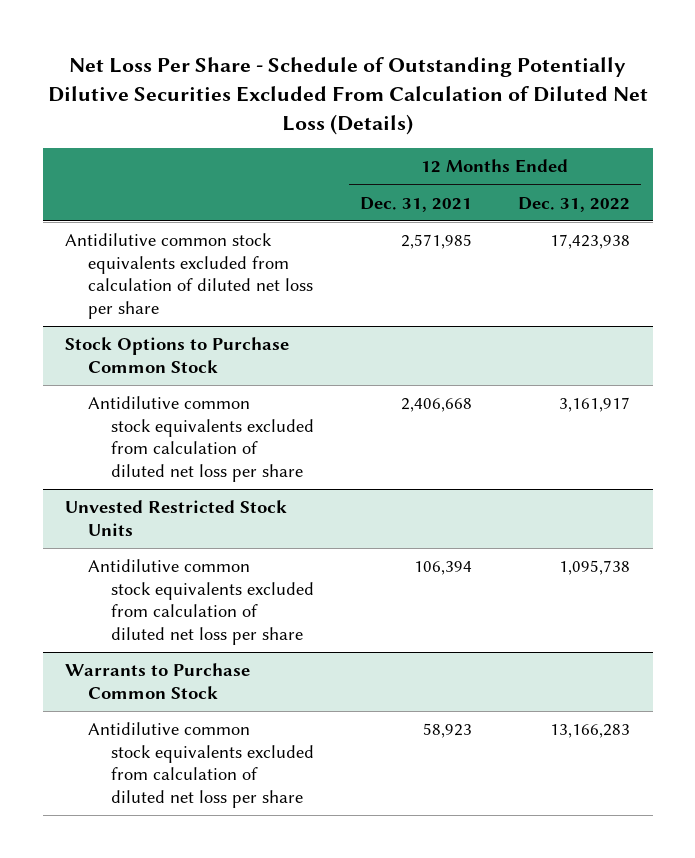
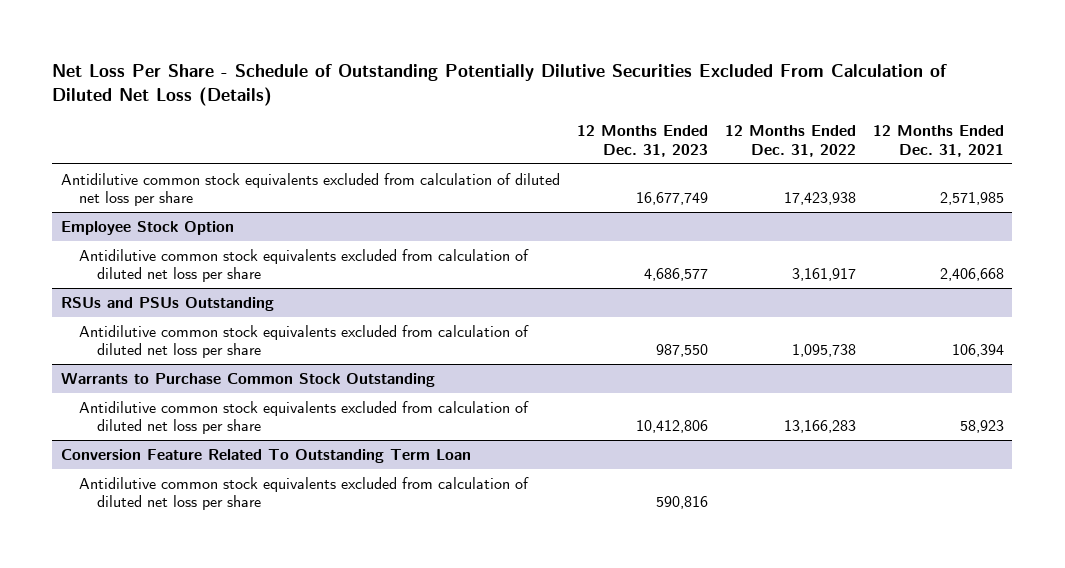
none -> [576,125,708,157] 12 Months Ended Dec. 31, 2023
[65,337,290,373] Stock Options to Purchase Common Stock -> [60,220,234,235] Employee Stock Option
[65,500,288,536] Unvested Restricted Stock Units -> none
none -> [60,296,274,311] RSUs and PSUs Outstanding
[65,663,251,699] Warrants to Purchase Common Stock -> [60,372,435,387] Warrants to Purchase Common Stock Outstanding
none -> [60,448,471,463] Conversion Feature Related To Outstanding Term Loan
none -> [78,476,529,511] Antidilutive common stock equivalents excluded from calculation of diluted net loss per share

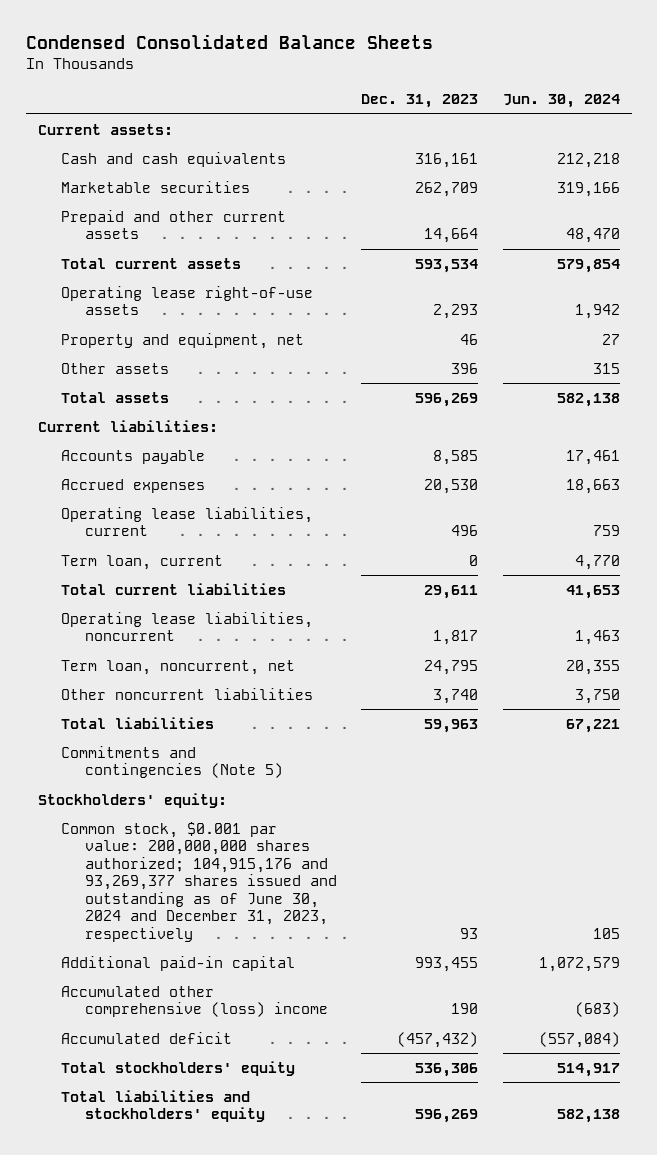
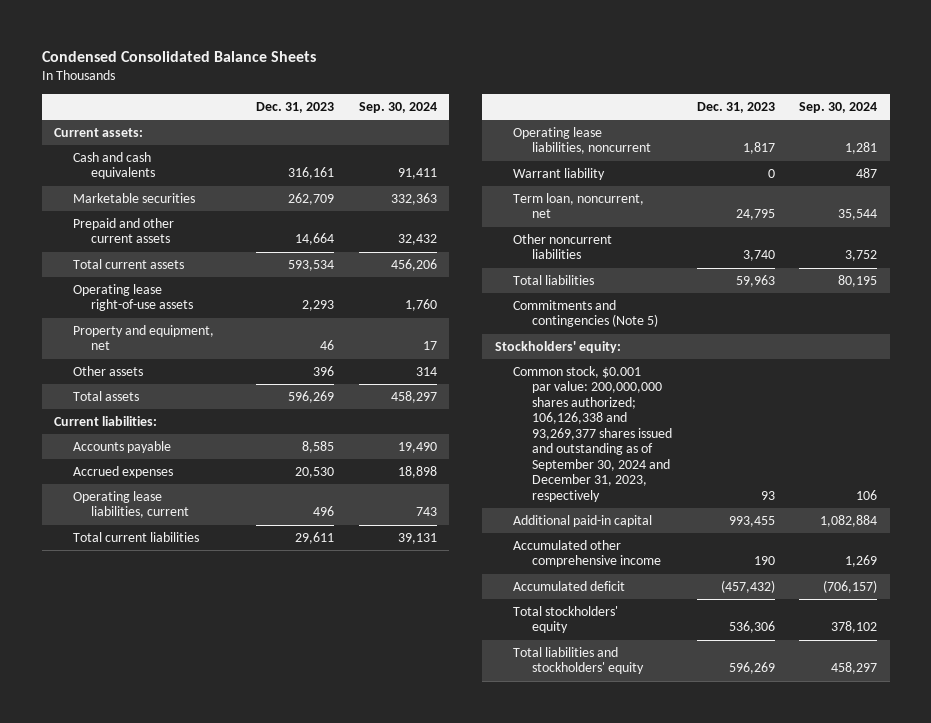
[502,94,620,109] Jun. 30, 2024 -> none
none -> [358,101,437,113] Sep. 30, 2024
[61,554,224,570] Term loan, current -> none
none -> [513,168,606,181] Warrant liability
[61,821,338,942] Common stock, $0.001 par value: 200,000,000 shares authorized; 104,915,176 and 93,269,377 shares issued and outstanding as of June 30, 2024 and December 31, 2023, respectively -> [513,366,673,502] Common stock, $0.001 par value: 200,000,000 shares authorized; 106,126,338 and 93,269,377 shares issued and outstanding as of September 30, 2024 and December 31, 2023, respectively
[61,985,329,1018] Accumulated other comprehensive (loss) income -> [513,540,662,568] Accumulated other comprehensive income

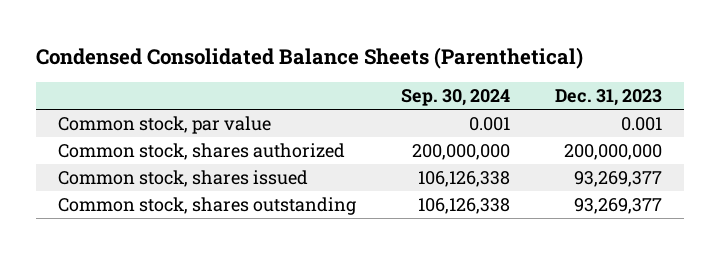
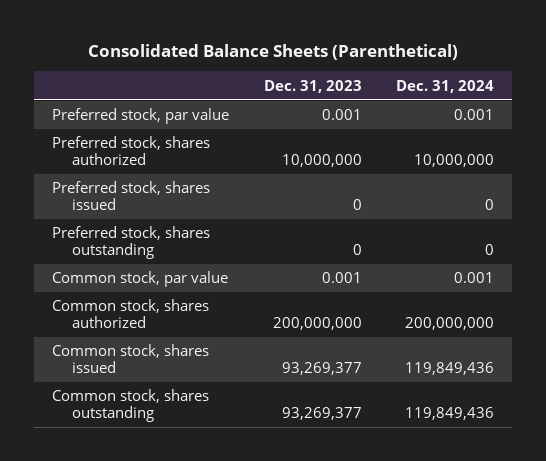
[36,46,584,69] Condensed Consolidated Balance Sheets (Parenthetical) -> [88,43,459,60] Consolidated Balance Sheets (Parenthetical)
[400,88,510,106] Sep. 30, 2024 -> none
none -> [396,79,495,93] Dec. 31, 2024
none -> [51,108,229,125] Preferred stock, par value
none -> [51,136,210,166] Preferred stock, shares authorized
none -> [51,181,210,211] Preferred stock, shares issued
none -> [51,226,210,260] Preferred stock, shares outstanding

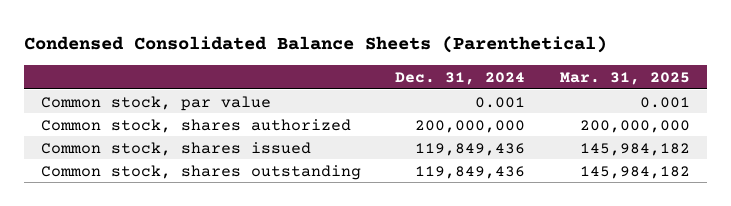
[88,43,459,60] Consolidated Balance Sheets (Parenthetical) -> [23,36,607,54] Condensed Consolidated Balance Sheets (Parenthetical)
[263,79,362,93] Dec. 31, 2023 -> none
none -> [559,71,690,85] Mar. 31, 2025
[51,108,229,125] Preferred stock, par value -> none
[51,136,210,166] Preferred stock, shares authorized -> none
[51,181,210,211] Preferred stock, shares issued -> none
[51,226,210,260] Preferred stock, shares outstanding -> none

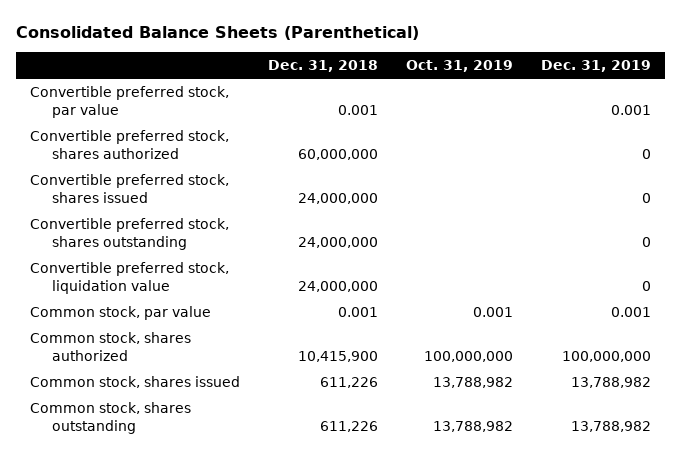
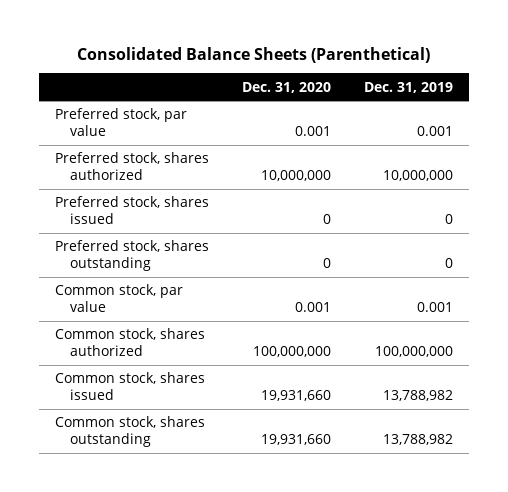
[267,60,378,73] Dec. 31, 2018 -> none
[406,60,514,73] Oct. 31, 2019 -> none
none -> [242,81,332,93] Dec. 31, 2020
[29,262,229,294] Convertible preferred stock, liquidation value -> none
[29,86,229,118] Convertible preferred stock, par value -> [55,108,188,137] Preferred stock, par value
[29,130,229,159] Convertible preferred stock, shares authorized -> [55,152,210,181] Preferred stock, shares authorized
[642,148,652,159] 0 -> [382,170,453,182] 10,000,000
[29,174,229,203] Convertible preferred stock, shares issued -> [55,196,210,225] Preferred stock, shares issued
[29,218,229,250] Convertible preferred stock, shares outstanding -> [55,240,210,272] Preferred stock, shares outstanding

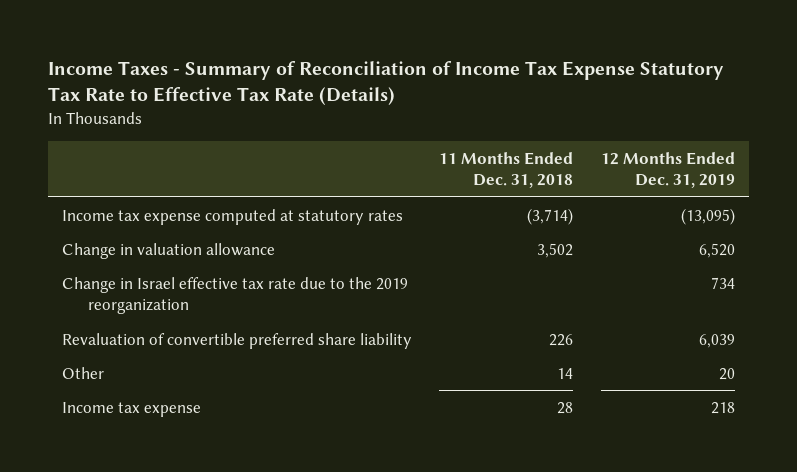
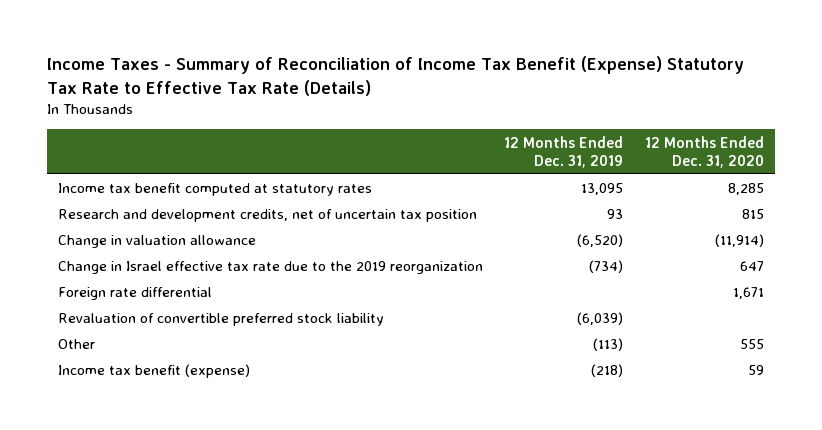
[48,60,725,106] Income Taxes - Summary of Reconciliation of Income Tax Expense Statutory Tax Rate to Effective Tax Rate (Details) -> [47,56,745,96] Income Taxes - Summary of Reconciliation of Income Tax Benefit (Expense) Statutory Tax Rate to Effective Tax Rate (Details)
[439,152,574,189] 11 Months Ended Dec. 31, 2018 -> none
none -> [644,135,764,168] 12 Months Ended Dec. 31, 2020
[61,208,403,225] Income tax expense computed at statutory rates -> [57,183,372,197] Income tax benefit computed at statutory rates
[681,207,736,225] (13,095) -> [581,183,624,196] 13,095
none -> [57,209,477,223] Research and development credits, net of uncertain tax position
[699,242,736,258] 6,520 -> [577,234,624,248] (6,520)
[711,276,736,289] 734 -> [589,260,624,274] (734)
none -> [57,287,212,301] Foreign rate differential
[61,332,412,349] Revaluation of convertible preferred share liability -> [57,313,384,327] Revaluation of convertible preferred stock liability
[699,333,736,348] 6,039 -> [577,312,624,326] (6,039)
[719,367,736,380] 20 -> [593,338,624,352] (113)
[61,401,201,417] Income tax expense -> [57,364,250,379] Income tax benefit (expense)
[711,401,736,414] 218 -> [591,364,624,378] (218)

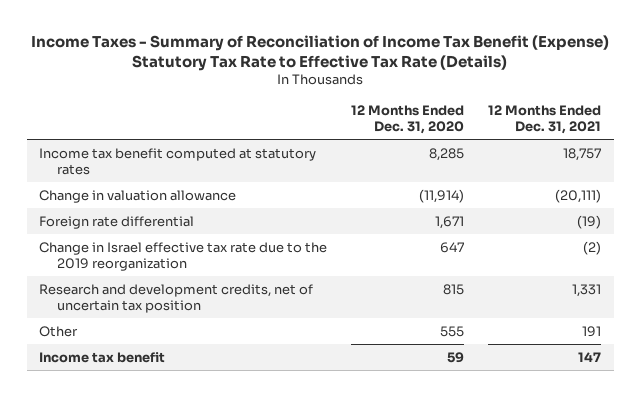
[504,135,624,168] 12 Months Ended Dec. 31, 2019 -> none
none -> [488,104,602,135] 12 Months Ended Dec. 31, 2021
[57,313,384,327] Revaluation of convertible preferred stock liability -> none
[57,261,483,275] Change in Israel effective tax rate due to the 2019 reorganization -> [38,241,327,271] Change in Israel effective tax rate due to the 2019 reorganization
[57,209,477,223] Research and development credits, net of uncertain tax position -> [38,283,313,313] Research and development credits, net of uncertain tax position
[57,364,250,379] Income tax benefit (expense) -> [38,351,165,363] Income tax benefit

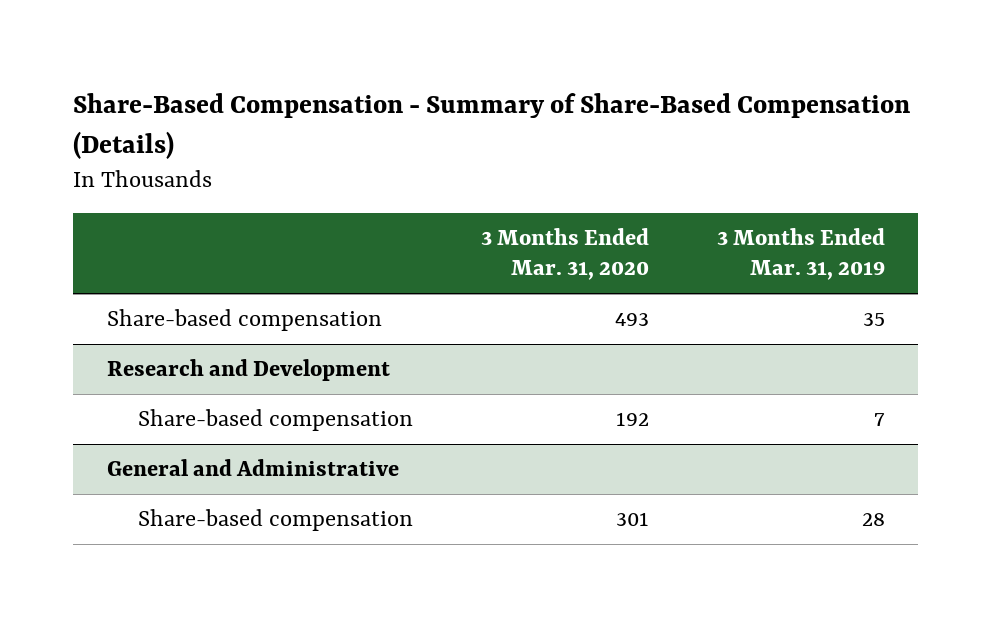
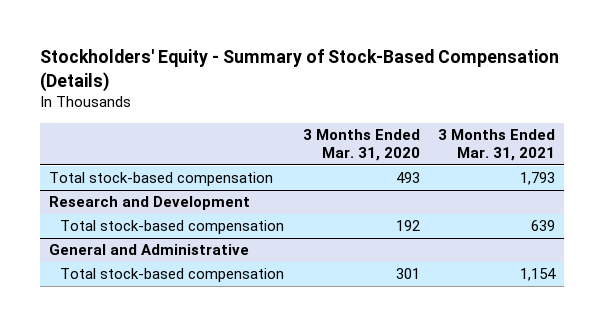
[73,93,911,159] Share-Based Compensation - Summary of Share-Based Compensation (Details) -> [39,49,559,92] Stockholders' Equity - Summary of Stock-Based Compensation (Details)
[716,228,885,281] 3 Months Ended Mar. 31, 2019 -> none
none -> [437,128,555,162] 3 Months Ended Mar. 31, 2021
[107,309,383,332] Share-based compensation -> [48,172,273,187] Total stock-based compensation
[138,409,414,432] Share-based compensation -> [60,220,285,235] Total stock-based compensation
[138,509,414,532] Share-based compensation -> [60,268,285,283] Total stock-based compensation

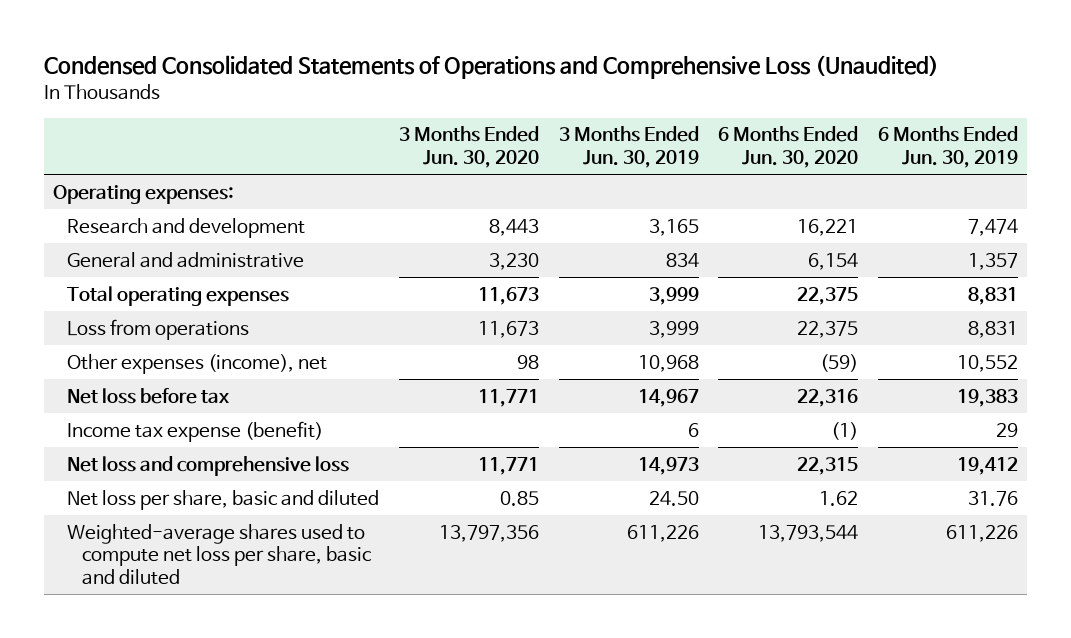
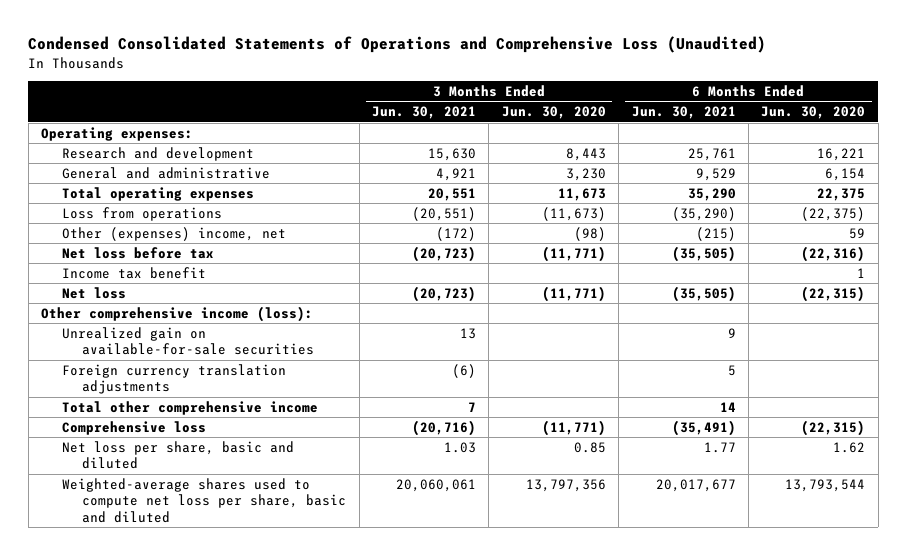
[558,126,699,169] 3 Months Ended Jun. 30, 2019 -> none
[877,126,1018,169] 6 Months Ended Jun. 30, 2019 -> none
none -> [371,106,476,120] Jun. 30, 2021
none -> [631,106,736,120] Jun. 30, 2021
[477,320,539,338] 11,673 -> [541,206,606,221] (11,673)
[797,320,859,338] 22,375 -> [801,206,866,221] (22,375)
[67,353,328,374] Other expenses (income), net -> [61,226,286,241] Other (expenses) income, net
[516,354,539,369] 98 -> [573,226,606,241] (98)
[820,353,859,372] (59) -> [849,227,866,239] 59
[477,388,539,407] 11,771 -> [541,245,606,262] (11,771)
[797,388,859,407] 22,316 -> [801,245,866,262] (22,316)
[67,420,324,442] Income tax expense (benefit) -> [61,266,206,279] Income tax benefit
[831,421,859,440] (1) -> [857,267,866,278] 1
[67,455,350,476] Net loss and comprehensive loss -> [61,286,126,299] Net loss
[477,456,539,475] 11,771 -> [541,285,606,302] (11,771)
[797,456,859,475] 22,315 -> [801,285,866,302] (22,315)
none -> [41,305,314,322] Other comprehensive income (loss):
none -> [61,326,315,356] Unrealized gain on available-for-sale securities
none -> [61,363,286,395] Foreign currency translation adjustments
none -> [61,400,318,415] Total other comprehensive income
none -> [61,420,206,435] Comprehensive loss

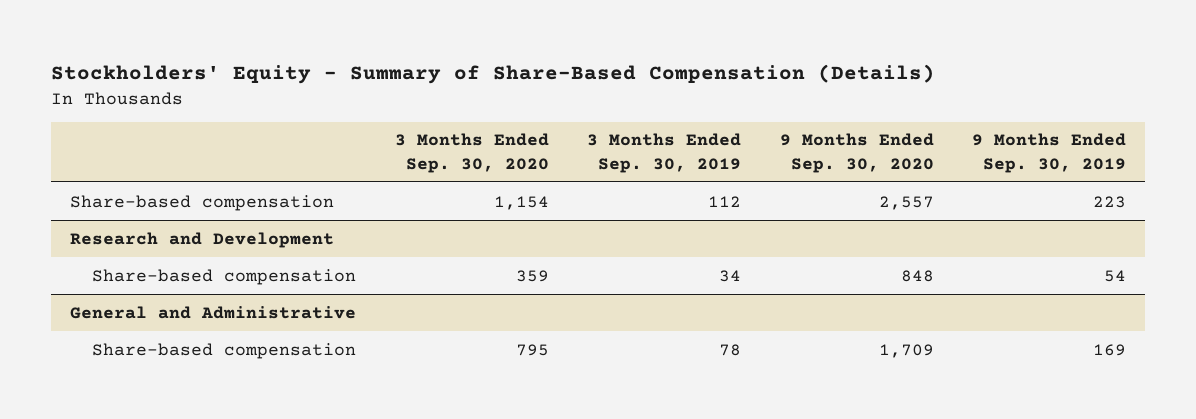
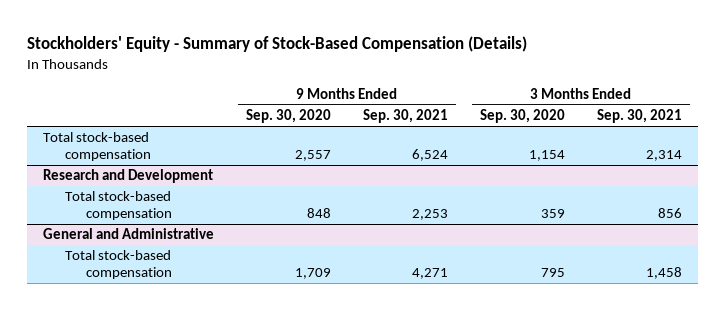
[50,64,935,85] Stockholders' Equity - Summary of Share-Based Compensation (Details) -> [26,36,527,53] Stockholders' Equity - Summary of Stock-Based Compensation (Details)
[587,133,742,173] 3 Months Ended Sep. 30, 2019 -> none
[972,133,1127,173] 9 Months Ended Sep. 30, 2019 -> none
none -> [362,109,448,124] Sep. 30, 2021
none -> [596,109,682,124] Sep. 30, 2021
[70,194,335,211] Share-based compensation -> [42,132,151,162] Total stock-based compensation
[91,268,356,285] Share-based compensation -> [64,191,173,221] Total stock-based compensation
[91,342,356,359] Share-based compensation -> [64,250,173,280] Total stock-based compensation

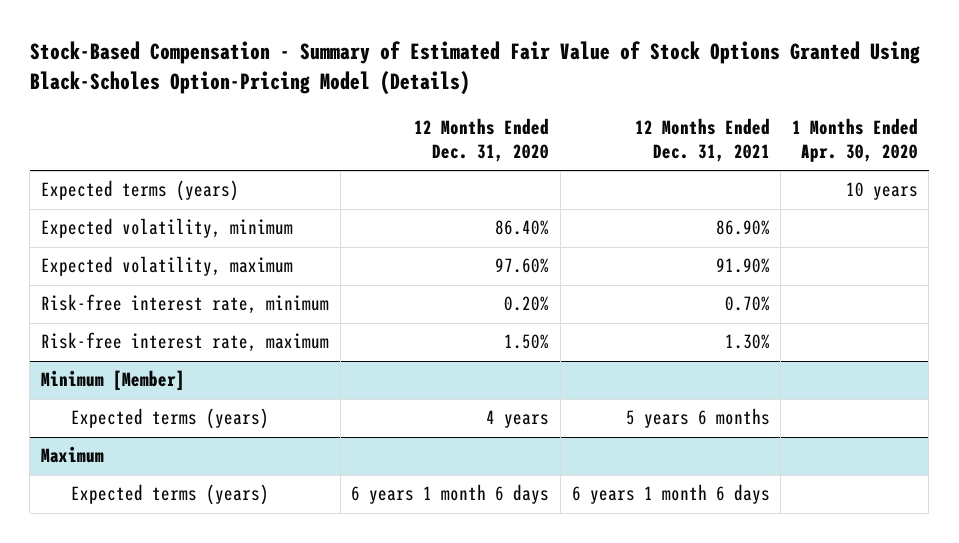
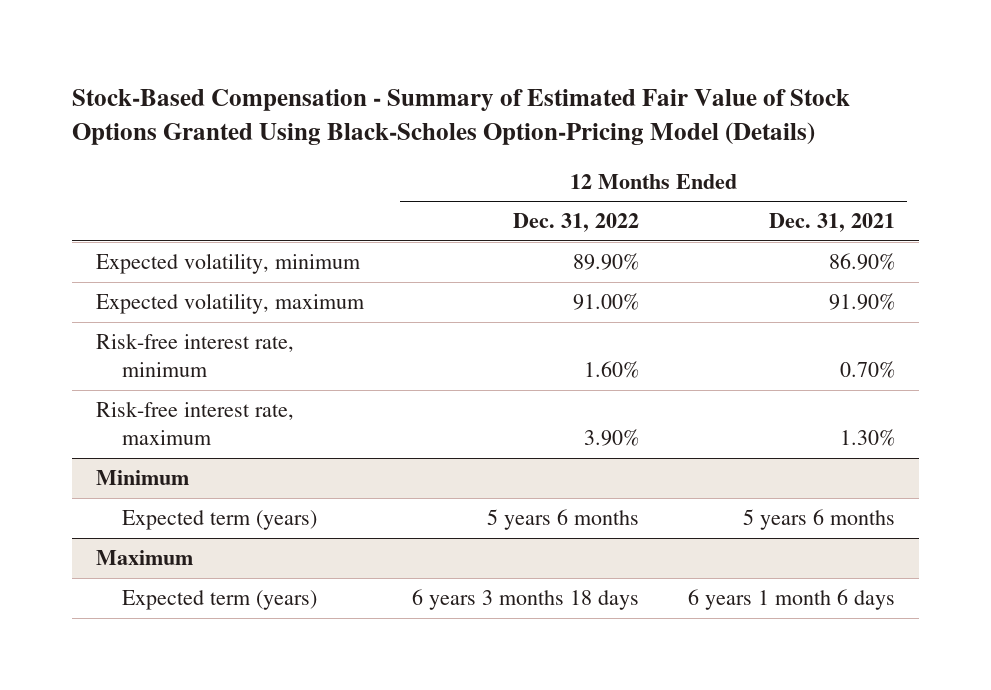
[414,117,550,163] 12 Months Ended Dec. 31, 2020 -> none
[791,117,918,163] 1 Months Ended Apr. 30, 2020 -> none
none -> [513,213,640,233] Dec. 31, 2022
[40,180,239,202] Expected terms (years) -> none
[40,370,185,391] Minimum [Member] -> [95,469,189,485] Minimum
[71,408,270,430] Expected terms (years) -> [122,509,318,530] Expected term (years)
[71,484,270,506] Expected terms (years) -> [122,589,318,610] Expected term (years)

